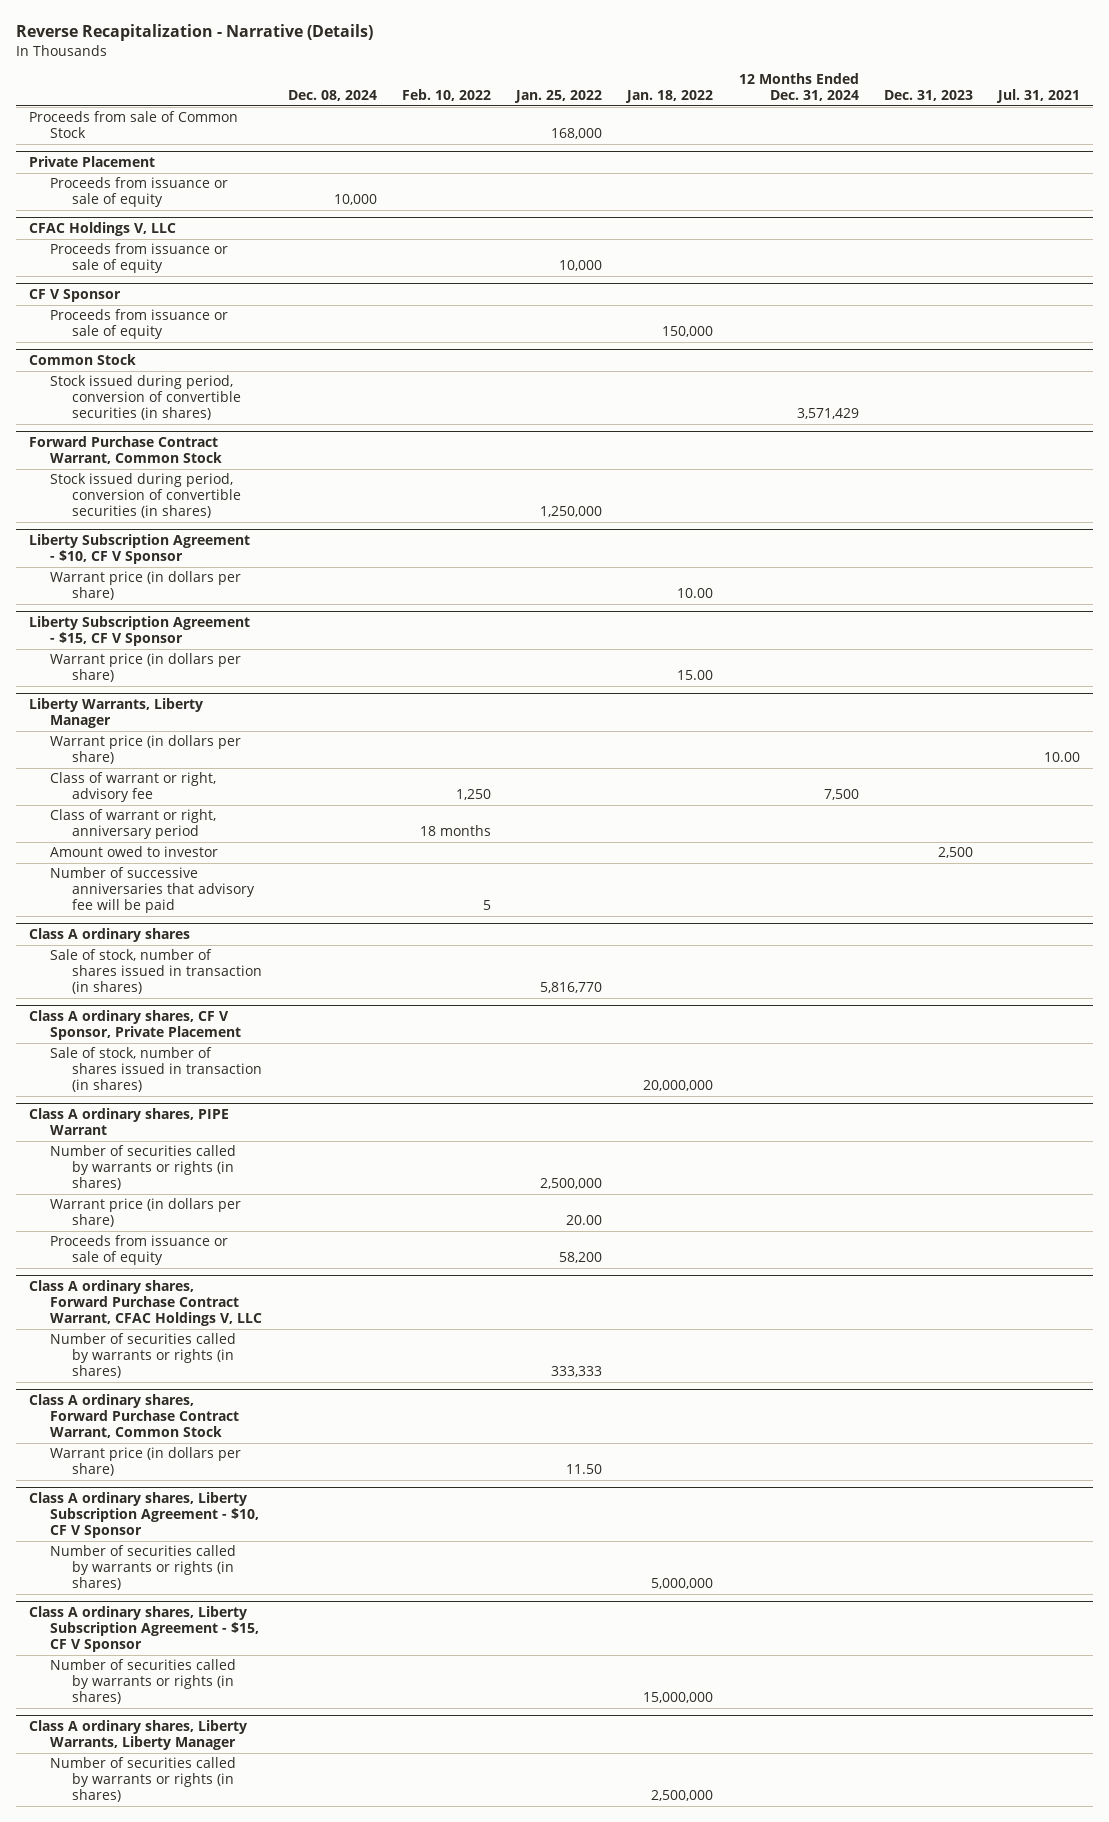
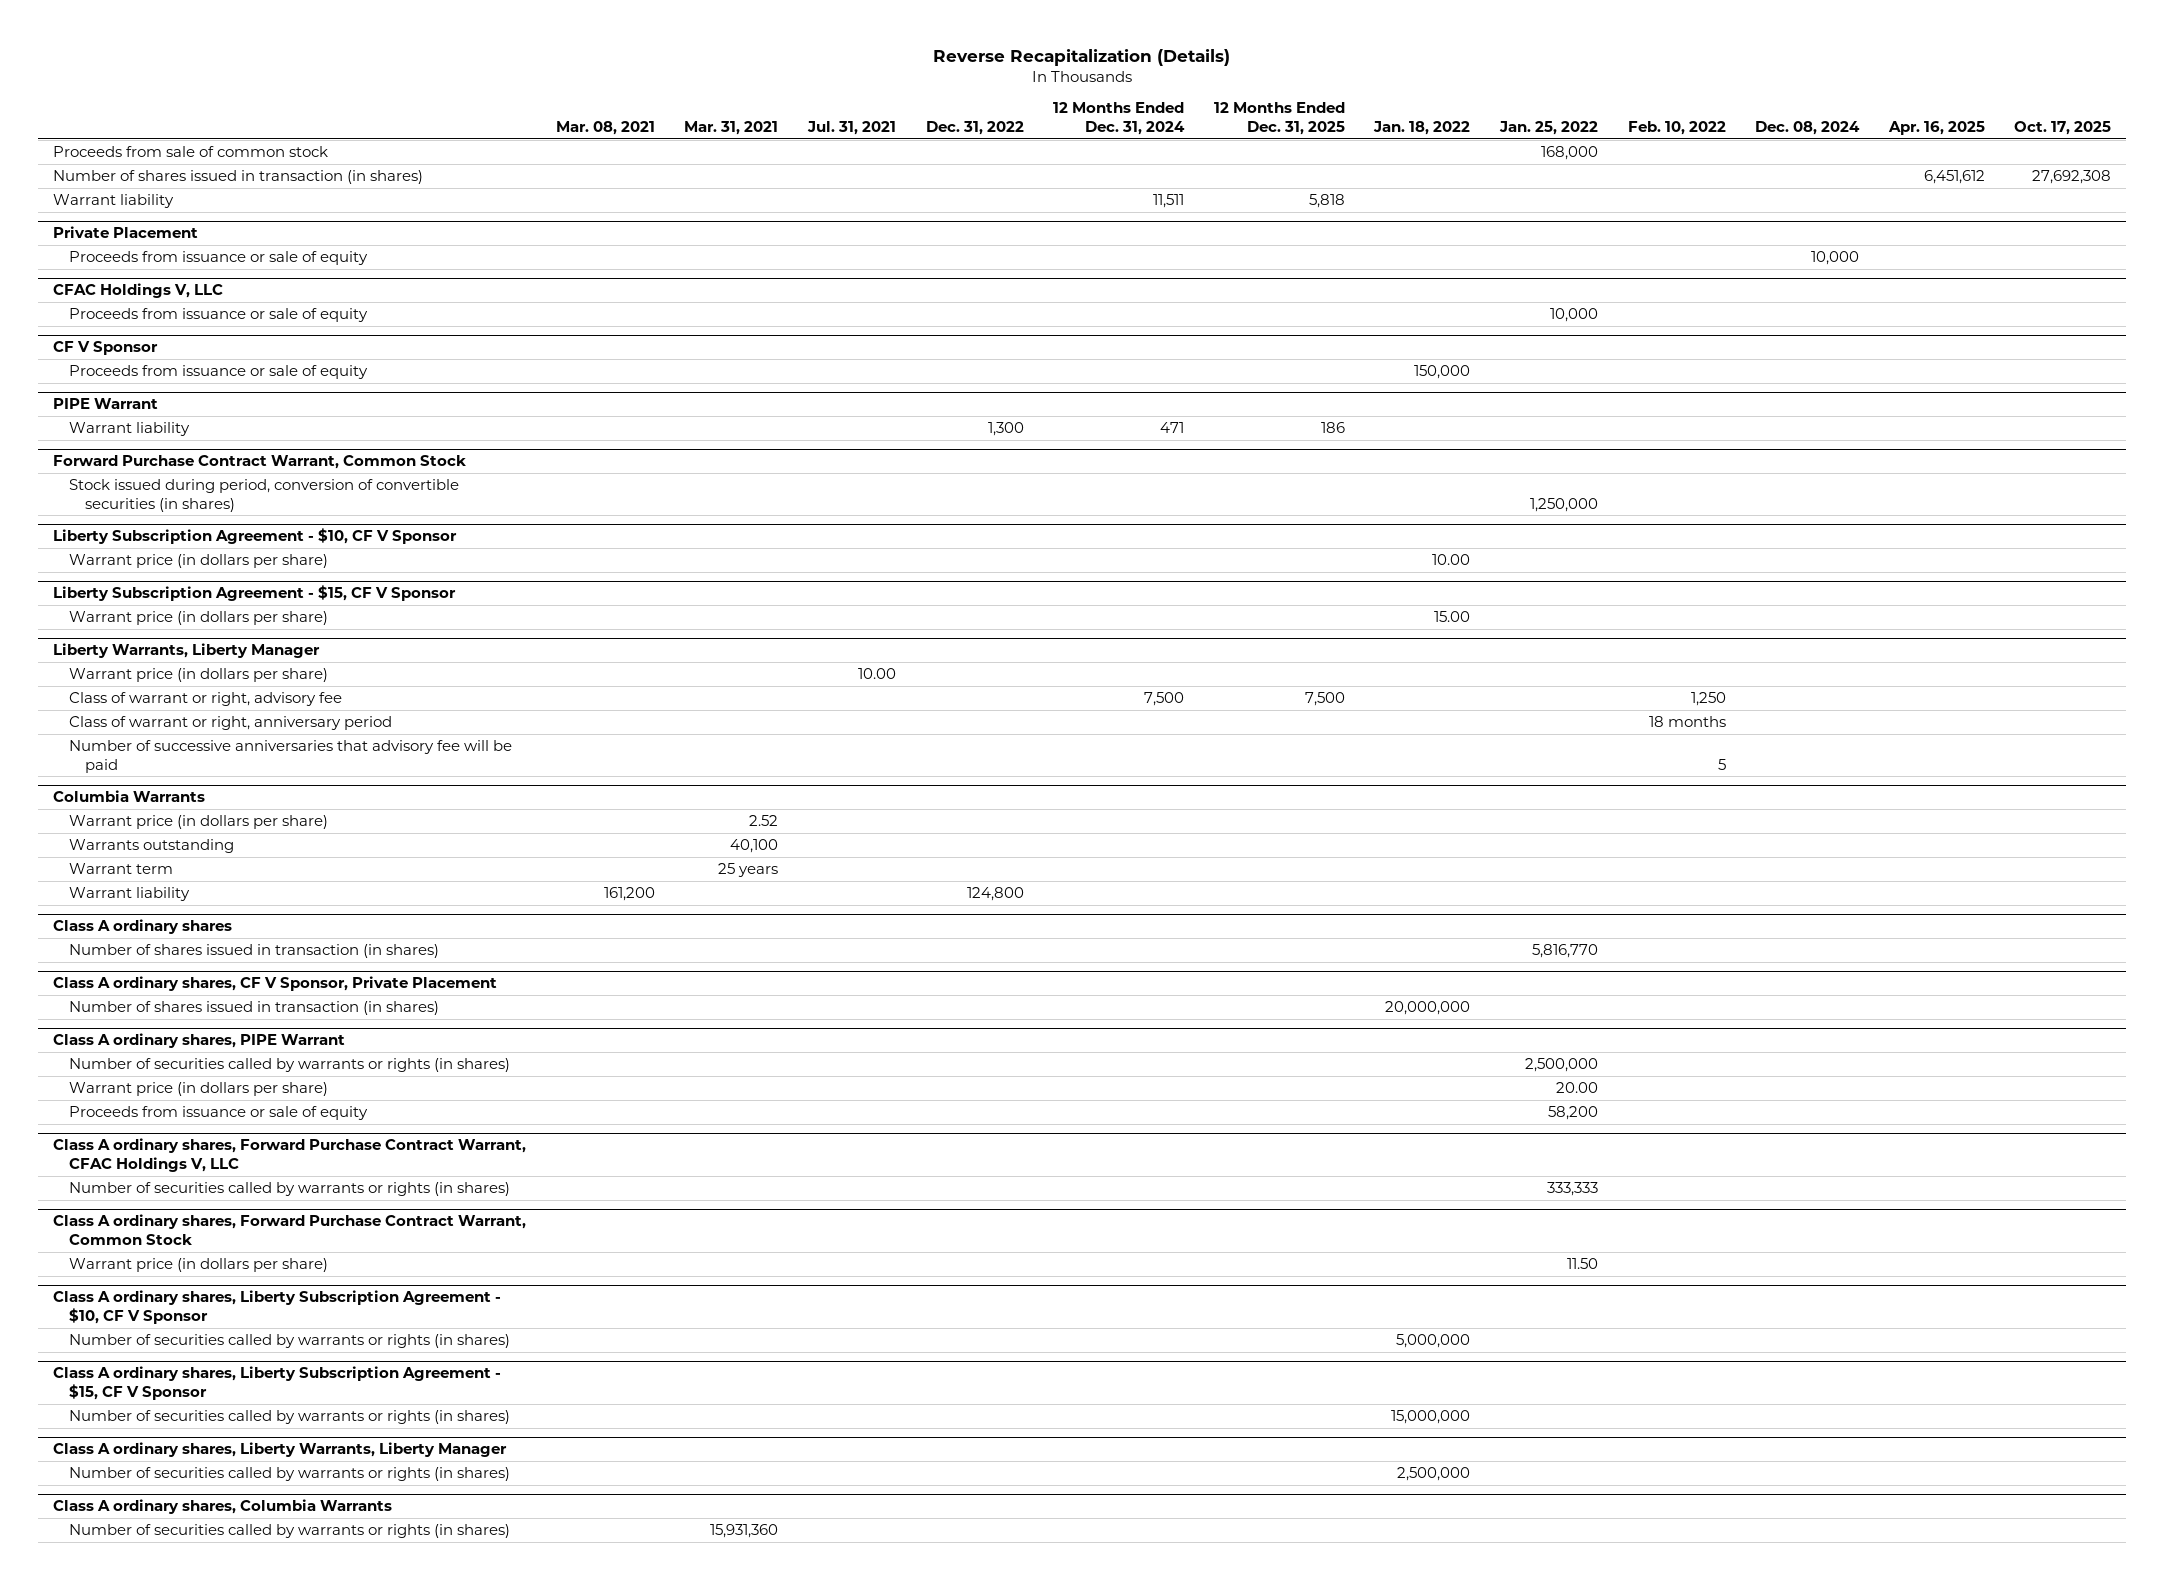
[16,24,374,42] Reverse Recapitalization - Narrative (Details) -> [933,48,1231,66] Reverse Recapitalization (Details)
[883,90,973,102] Dec. 31, 2023 -> none
none -> [555,121,655,136] Mar. 08, 2021
none -> [684,121,779,136] Mar. 31, 2021
none -> [925,121,1024,136] Dec. 31, 2022
none -> [1213,102,1345,136] 12 Months Ended Dec. 31, 2025
none -> [1887,121,1985,136] Apr. 16, 2025
none -> [2014,121,2112,136] Oct. 17, 2025
[29,111,239,139] Proceeds from sale of Common Stock -> [53,145,329,157] Proceeds from sale of common stock
none -> [53,169,424,184] Number of shares issued in transaction (in shares)
none -> [53,193,175,208] Warrant liability
[29,354,137,366] Common Stock -> none
[50,375,241,421] Stock issued during period, conversion of convertible securities (in shares) -> none
none -> [53,398,159,410] PIPE Warrant
none -> [69,421,191,436] Warrant liability
[50,846,219,858] Amount owed to investor -> none
none -> [53,790,206,803] Columbia Warrants
none -> [69,814,329,829] Warrant price (in dollars per share)
none -> [69,838,235,853] Warrants outstanding
none -> [69,862,174,874] Warrant term
none -> [69,886,191,901] Warrant liability
[50,949,262,995] Sale of stock, number of shares issued in transaction (in shares) -> [69,943,440,958] Number of shares issued in transaction (in shares)
[50,1047,262,1093] Sale of stock, number of shares issued in transaction (in shares) -> [69,1000,440,1015] Number of shares issued in transaction (in shares)
none -> [53,1499,393,1515] Class A ordinary shares, Columbia Warrants
none -> [69,1523,511,1538] Number of securities called by warrants or rights (in shares)

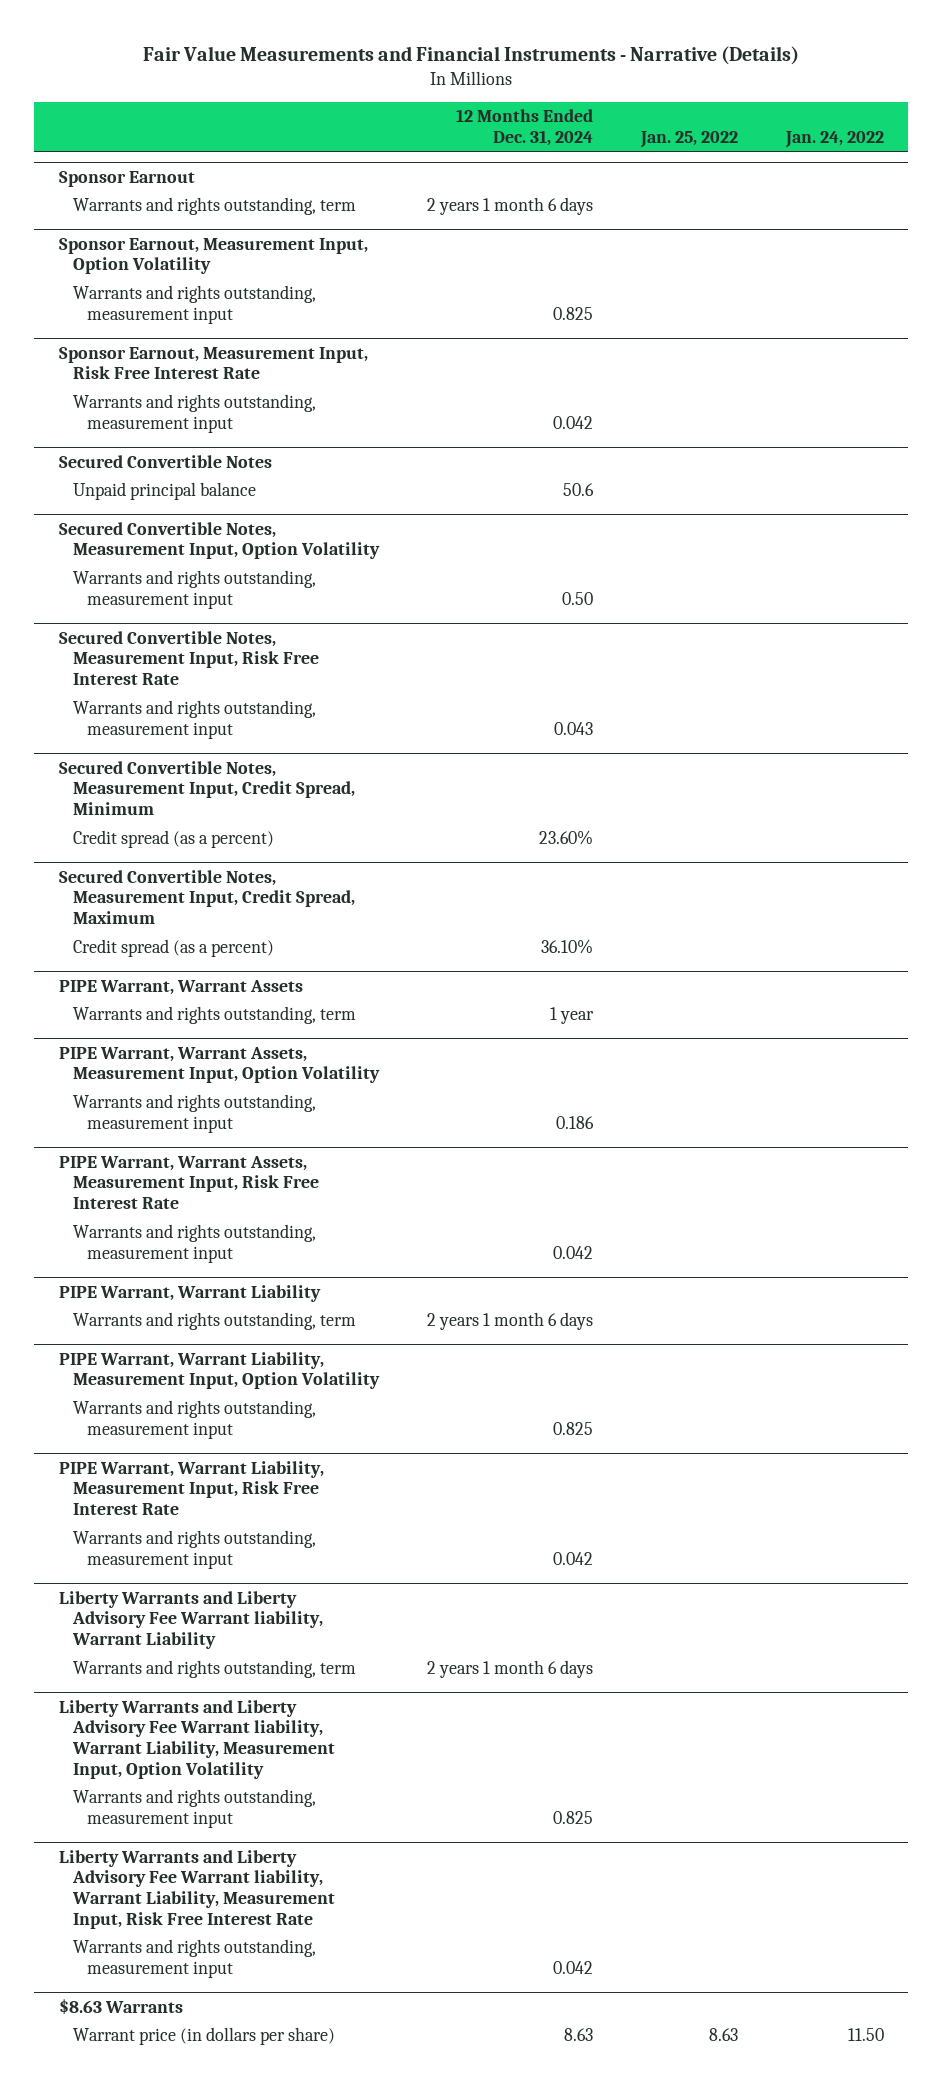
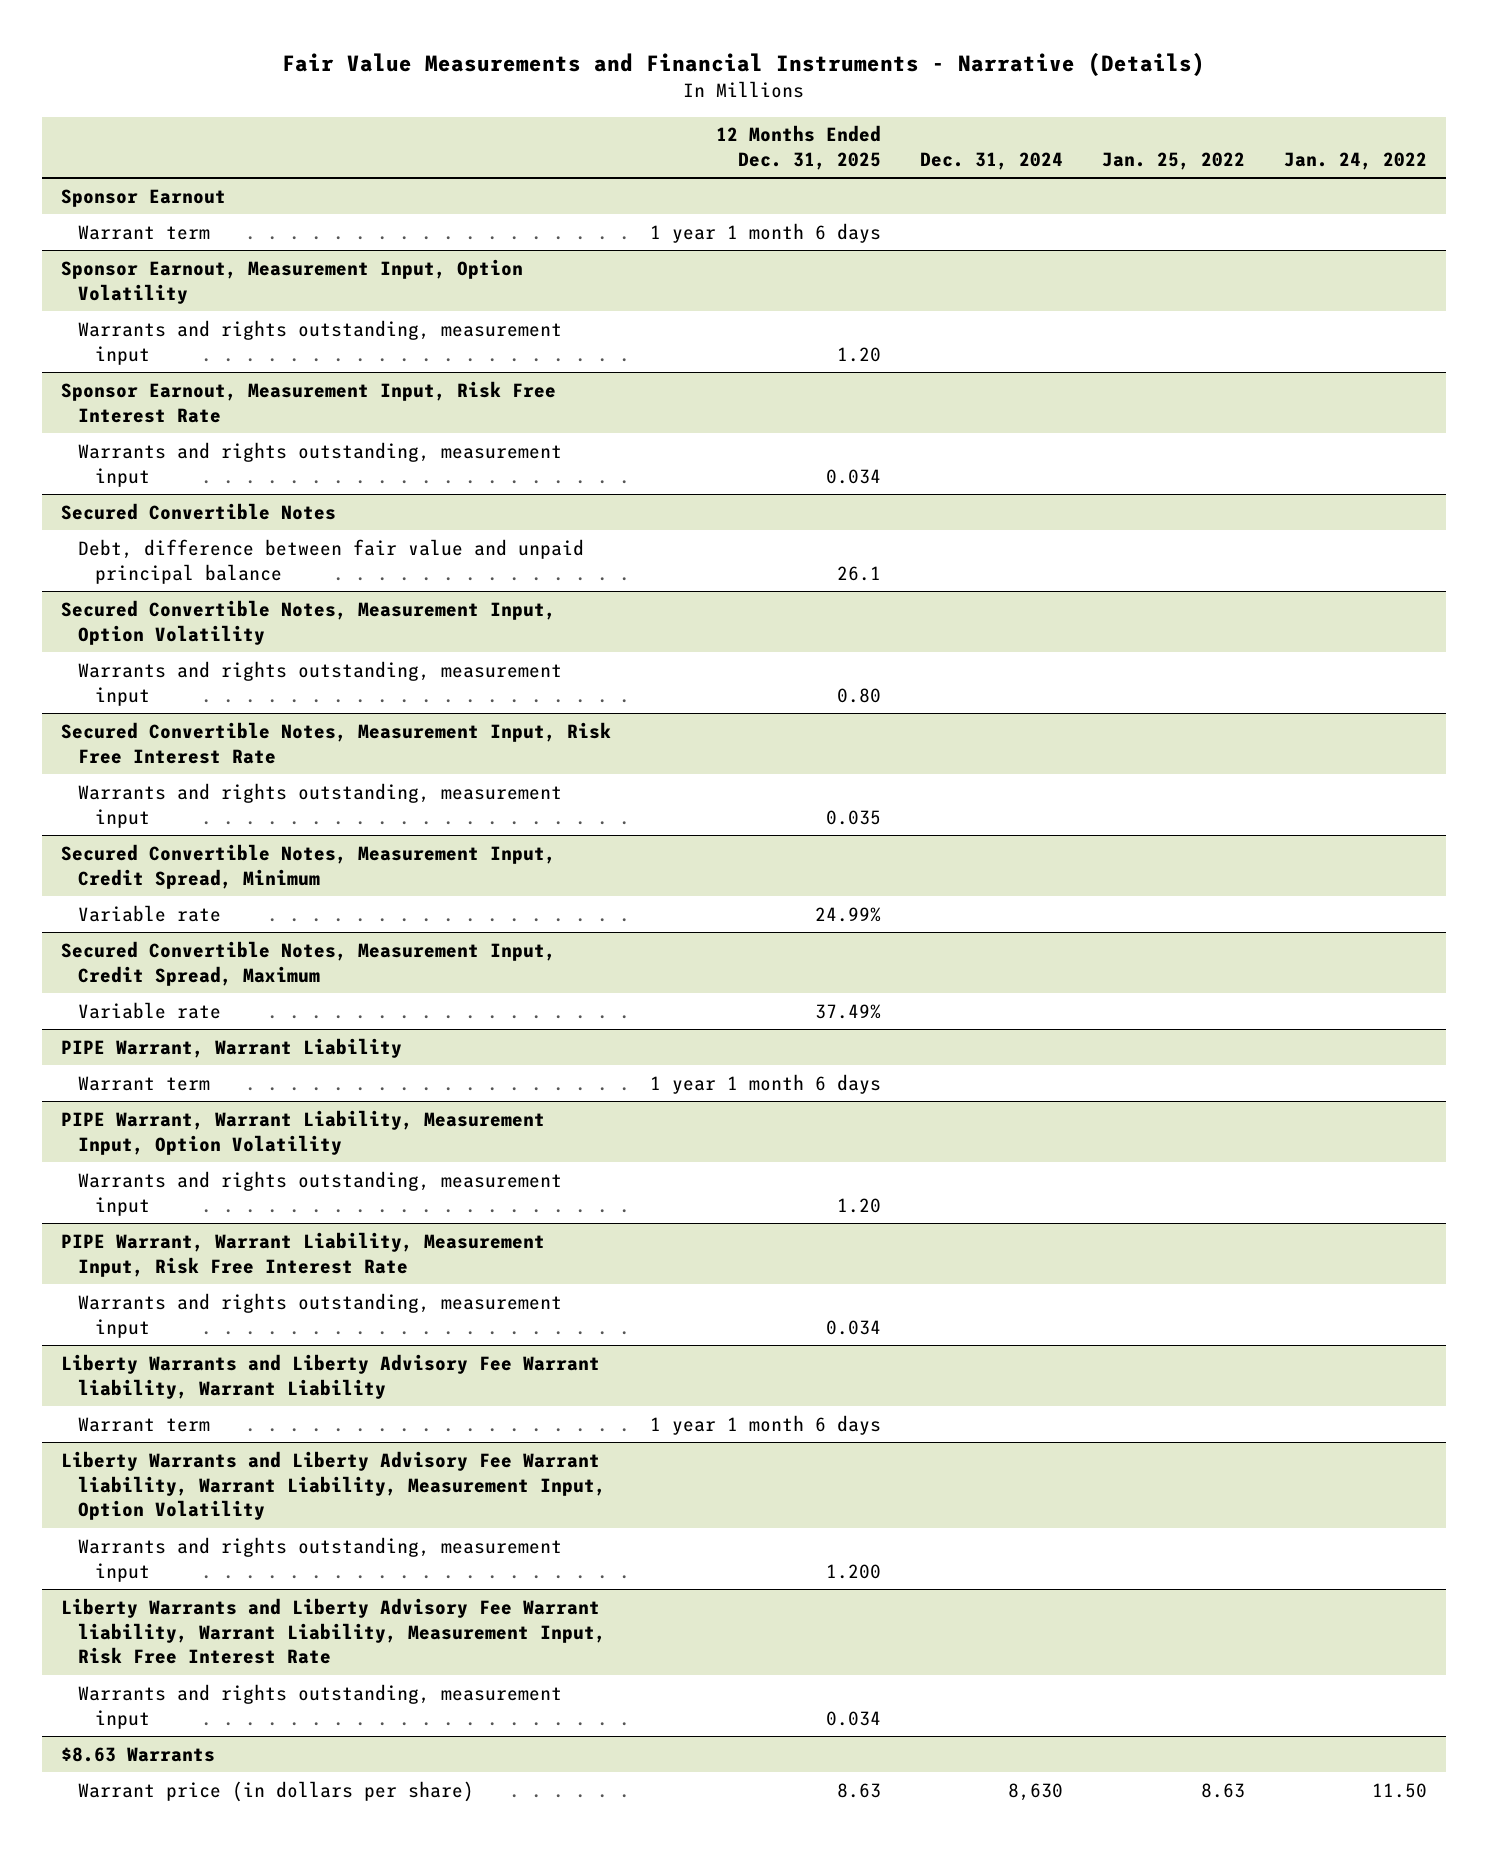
[455,109,593,147] 12 Months Ended Dec. 31, 2024 -> none
none -> [715,125,881,171] 12 Months Ended Dec. 31, 2025
none -> [919,152,1063,171] Dec. 31, 2024
[72,197,356,216] Warrants and rights outstanding, term -> [77,224,210,240] Warrant term
[72,482,256,501] Unpaid principal balance -> none
none -> [77,538,584,584] Debt, difference between fair value and unpaid principal balance
[72,830,274,849] Credit spread (as a percent) -> [77,904,221,922] Variable rate
[58,979,303,995] PIPE Warrant, Warrant Assets -> none
[72,1006,356,1025] Warrants and rights outstanding, term -> none
[58,1046,380,1084] PIPE Warrant, Warrant Assets, Measurement Input, Option Volatility -> none
[72,1094,316,1133] Warrants and rights outstanding, measurement input -> none
[58,1155,319,1210] PIPE Warrant, Warrant Assets, Measurement Input, Risk Free Interest Rate -> none
[72,1224,316,1263] Warrants and rights outstanding, measurement input -> none
[72,939,274,958] Credit spread (as a percent) -> [77,1001,221,1019] Variable rate
[72,1312,356,1331] Warrants and rights outstanding, term -> [77,1075,210,1091] Warrant term
[72,1660,356,1679] Warrants and rights outstanding, term -> [77,1416,210,1432] Warrant term

